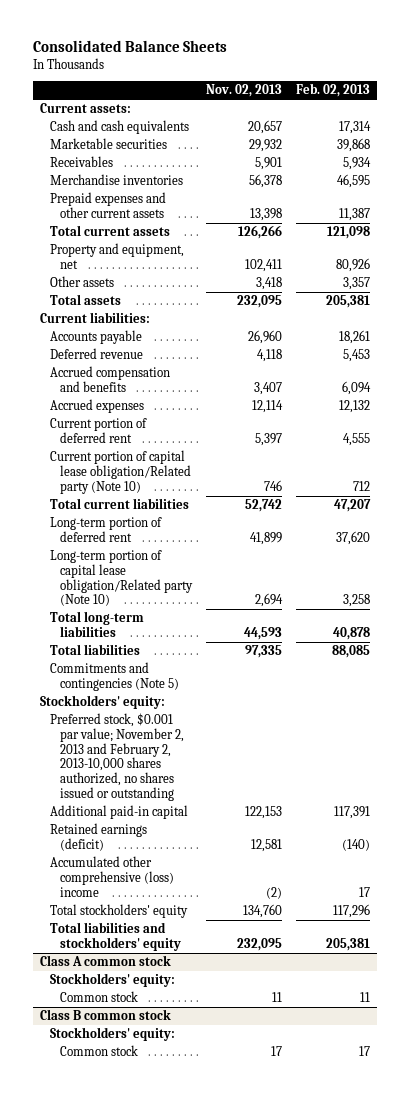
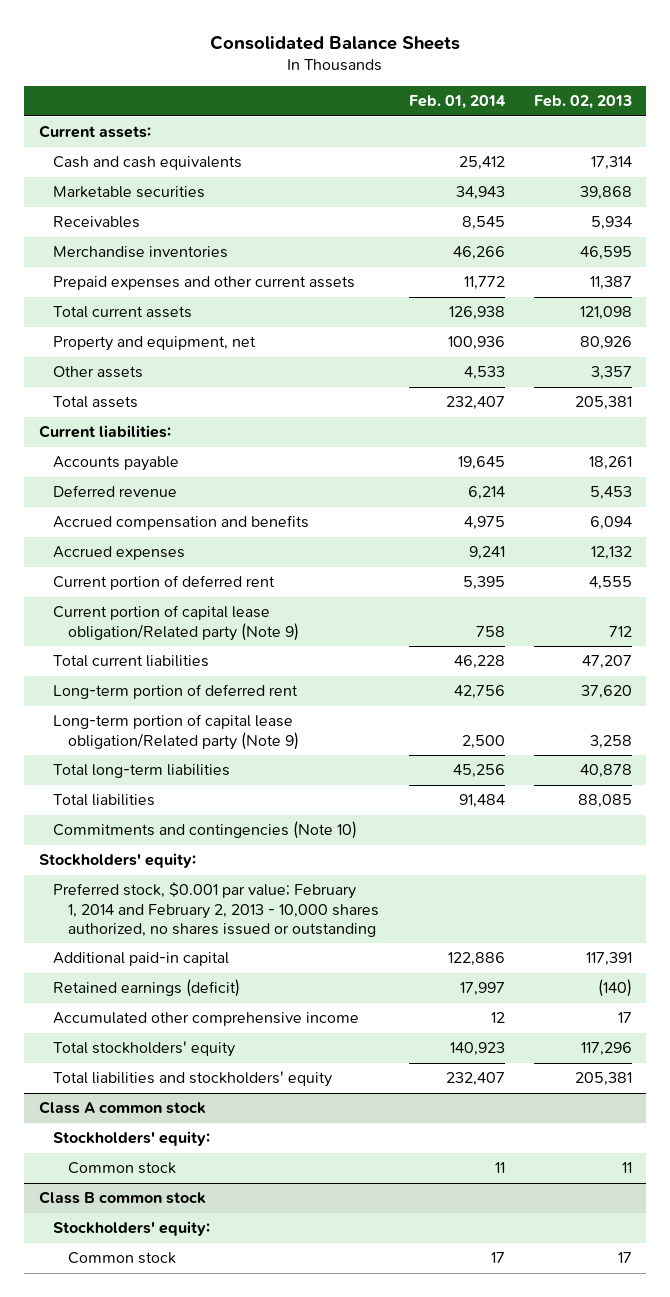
[206,84,283,98] Nov. 02, 2013 -> none
none -> [408,95,506,110] Feb. 01, 2014
[49,450,192,494] Current portion of capital lease obligation/Related party (Note 10) -> [53,605,300,641] Current portion of capital lease obligation/Related party (Note 9)
[49,550,194,607] Long-term portion of capital lease obligation/Related party (Note 10) -> [53,714,300,750] Long-term portion of capital lease obligation/Related party (Note 9)
[49,662,180,691] Commitments and contingencies (Note 5) -> [53,821,358,840] Commitments and contingencies (Note 10)
[49,713,185,801] Preferred stock, $0.001 par value; November 2, 2013 and February 2, 2013-10,000 shares authorized, no shares issued or outstanding -> [53,882,380,937] Preferred stock, $0.001 par value; February 1, 2014 and February 2, 2013 - 10,000 shares authorized, no shares issued or outstanding
[49,856,175,897] Accumulated other comprehensive (loss) income -> [53,1012,360,1027] Accumulated other comprehensive income

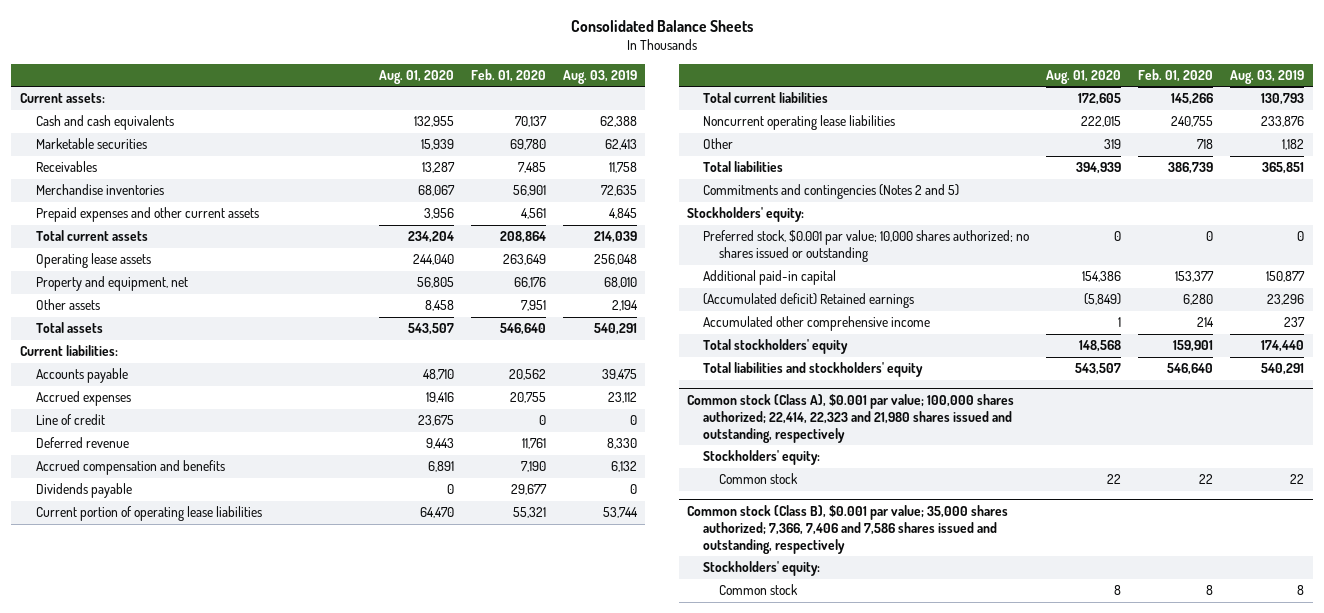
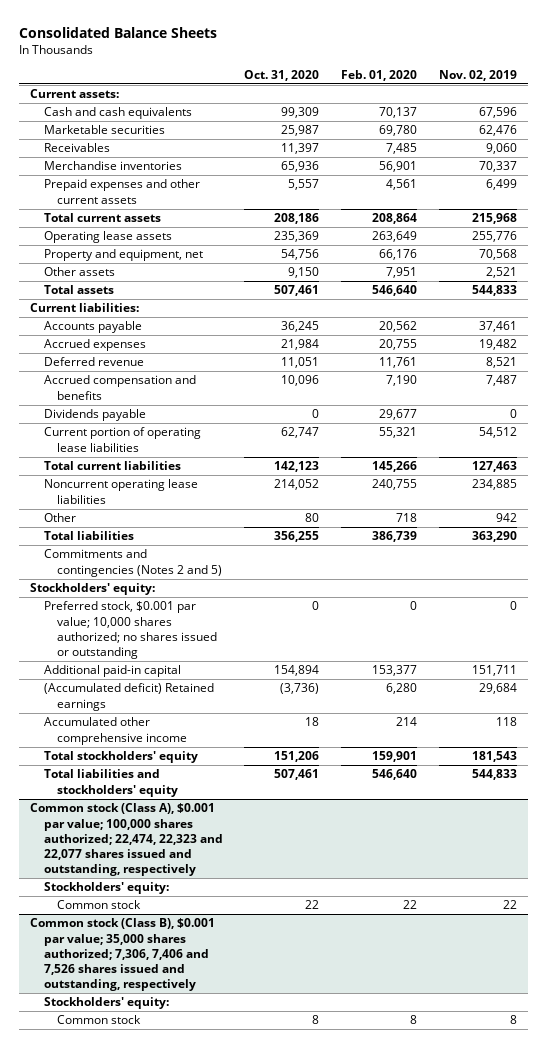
[378,70,454,85] Aug. 01, 2020 -> none
[562,70,637,85] Aug. 03, 2019 -> none
none -> [244,69,320,81] Oct. 31, 2020
none -> [438,69,517,81] Nov. 02, 2019
[35,414,105,426] Line of credit -> none
[687,393,1015,443] Common stock (Class A), $0.001 par value; 100,000 shares authorized; 22,414, 22,323 and 21,980 shares issued and outstanding, respectively -> [30,803,223,877] Common stock (Class A), $0.001 par value; 100,000 shares authorized; 22,474, 22,323 and 22,077 shares issued and outstanding, respectively
[687,504,1009,554] Common stock (Class B), $0.001 par value; 35,000 shares authorized; 7,366, 7,406 and 7,586 shares issued and outstanding, respectively -> [30,918,216,992] Common stock (Class B), $0.001 par value; 35,000 shares authorized; 7,306, 7,406 and 7,526 shares issued and outstanding, respectively

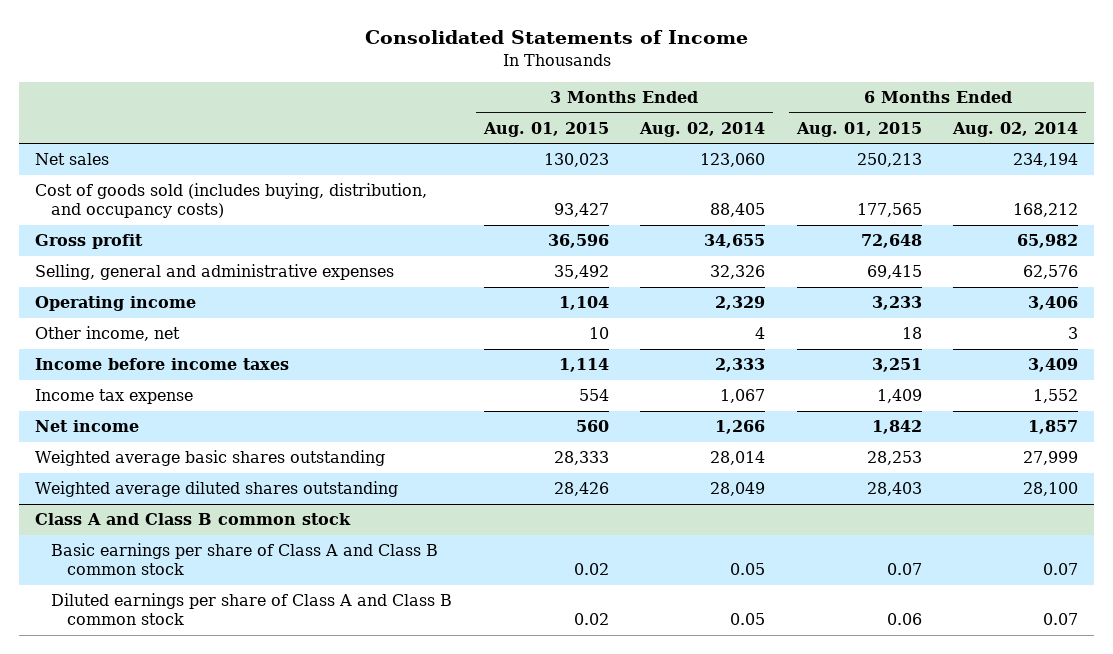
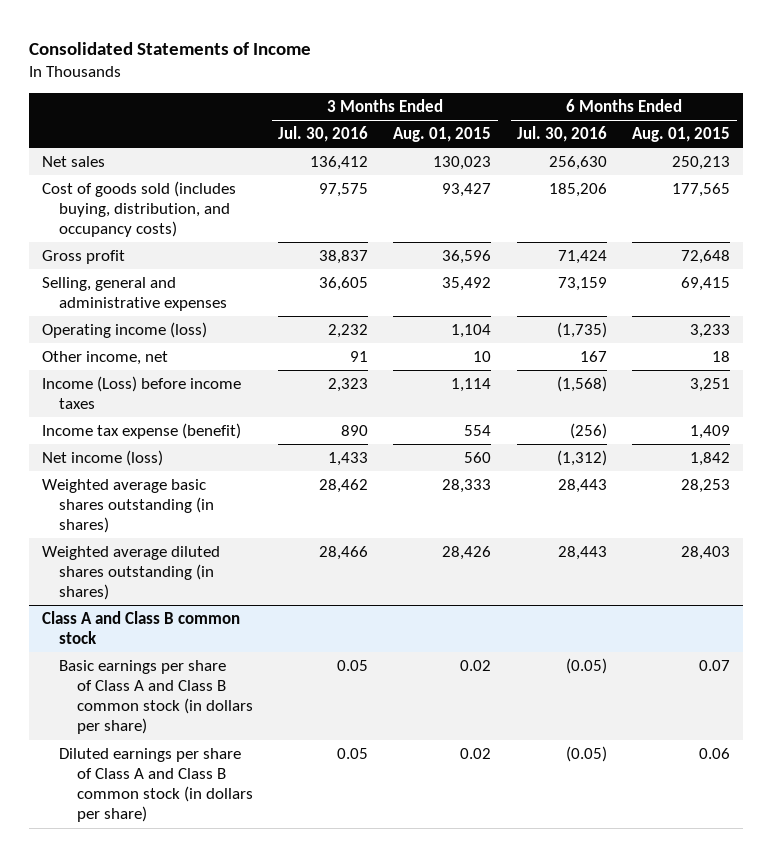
[639,121,766,137] Aug. 02, 2014 -> none
[952,121,1079,137] Aug. 02, 2014 -> none
none -> [278,126,369,143] Jul. 30, 2016
none -> [516,126,607,143] Jul. 30, 2016
[34,296,196,312] Operating income -> [41,321,207,338] Operating income (loss)
[34,358,289,371] Income before income taxes -> [41,375,241,410] Income (Loss) before income taxes
[34,389,193,405] Income tax expense -> [41,422,241,439] Income tax expense (benefit)
[34,420,139,433] Net income -> [41,449,163,466] Net income (loss)
[34,450,385,467] Weighted average basic shares outstanding -> [41,478,215,534] Weighted average basic shares outstanding (in shares)
[34,481,398,498] Weighted average diluted shares outstanding -> [41,545,220,601] Weighted average diluted shares outstanding (in shares)
[50,543,438,576] Basic earnings per share of Class A and Class B common stock -> [59,659,253,735] Basic earnings per share of Class A and Class B common stock (in dollars per share)
[50,593,452,626] Diluted earnings per share of Class A and Class B common stock -> [59,747,253,823] Diluted earnings per share of Class A and Class B common stock (in dollars per share)

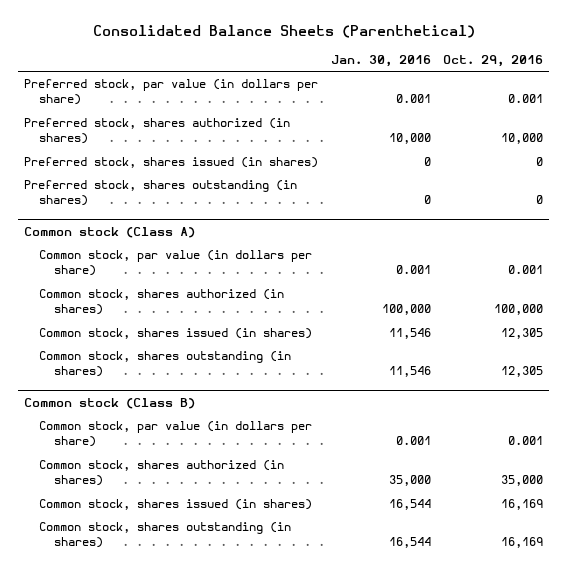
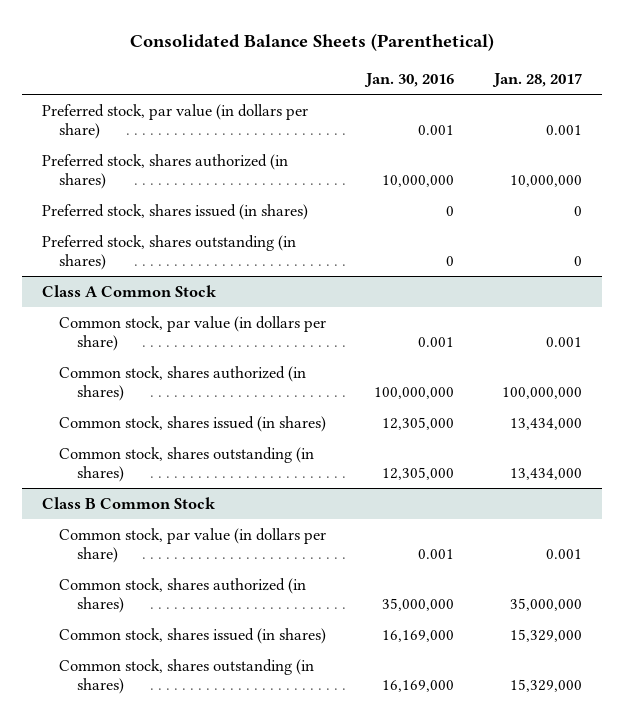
[443,55,544,68] Oct. 29, 2016 -> none
none -> [492,73,583,88] Jan. 28, 2017
[388,133,431,145] 10,000 -> [382,174,455,187] 10,000,000
[24,226,196,238] Common stock (Class A) -> [41,284,216,297] Class A Common Stock
[381,304,431,316] 100,000 -> [374,386,455,399] 100,000,000
[388,328,431,340] 11,546 -> [382,416,455,430] 12,305,000
[388,366,431,378] 11,546 -> [382,466,455,480] 12,305,000
[24,397,196,409] Common stock (Class B) -> [41,496,215,509] Class B Common Stock
[388,475,431,487] 35,000 -> [382,597,455,611] 35,000,000
[388,499,431,511] 16,544 -> [382,629,455,642] 16,169,000
[388,537,431,549] 16,544 -> [382,679,455,692] 16,169,000

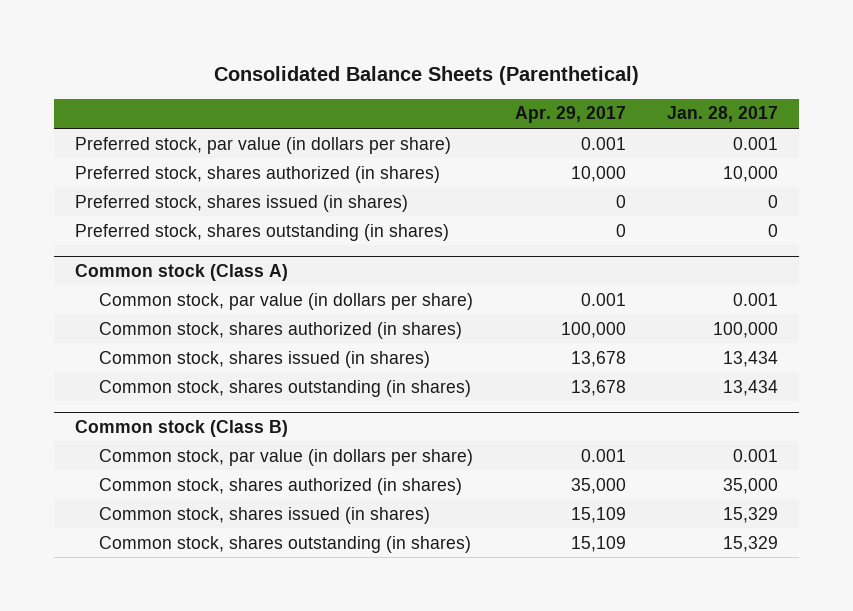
[364,73,455,88] Jan. 30, 2016 -> none
none -> [514,106,626,124] Apr. 29, 2017
[510,174,583,187] 10,000,000 -> [723,165,779,182] 10,000
[41,284,216,297] Class A Common Stock -> [74,263,288,281] Common stock (Class A)
[502,386,583,399] 100,000,000 -> [713,321,779,338] 100,000
[510,417,583,430] 13,434,000 -> [723,350,779,367] 13,434
[510,467,583,480] 13,434,000 -> [723,379,779,396] 13,434
[41,496,215,509] Class B Common Stock -> [74,419,288,437] Common stock (Class B)
[510,597,583,611] 35,000,000 -> [723,477,779,494] 35,000
[510,628,583,642] 15,329,000 -> [723,506,779,523] 15,329
[510,678,583,692] 15,329,000 -> [723,535,779,552] 15,329

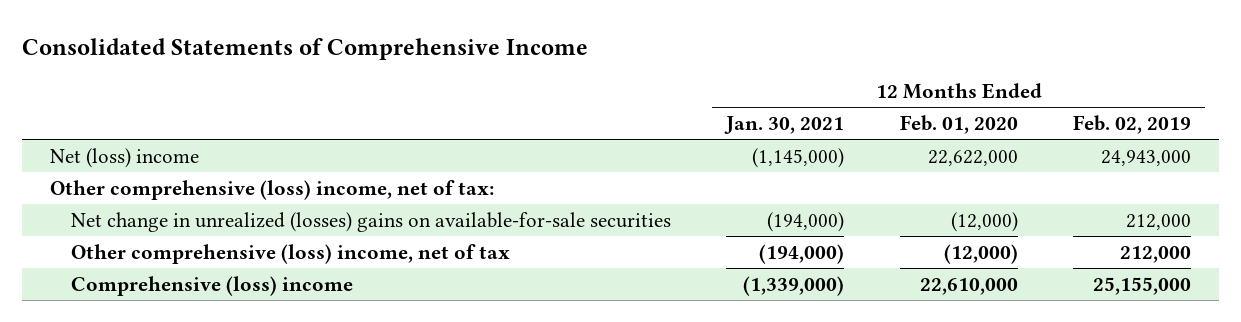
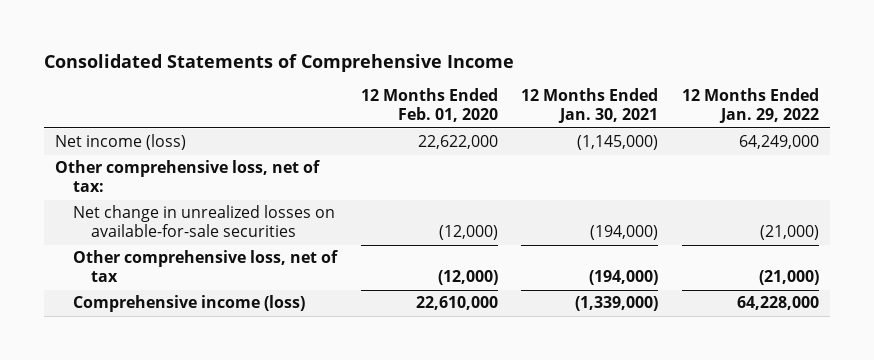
[1073,115,1192,135] Feb. 02, 2019 -> none
none -> [681,88,819,124] 12 Months Ended Jan. 29, 2022
[49,147,199,168] Net (loss) income -> [55,134,187,151] Net income (loss)
[49,179,494,200] Other comprehensive (loss) income, net of tax: -> [55,160,321,193] Other comprehensive loss, net of tax:
[70,211,671,232] Net change in unrealized (losses) gains on available-for-sale securities -> [73,205,336,238] Net change in unrealized losses on available-for-sale securities
[70,243,510,264] Other comprehensive (loss) income, net of tax -> [73,250,339,283] Other comprehensive loss, net of tax
[70,275,353,296] Comprehensive (loss) income -> [73,295,306,313] Comprehensive income (loss)

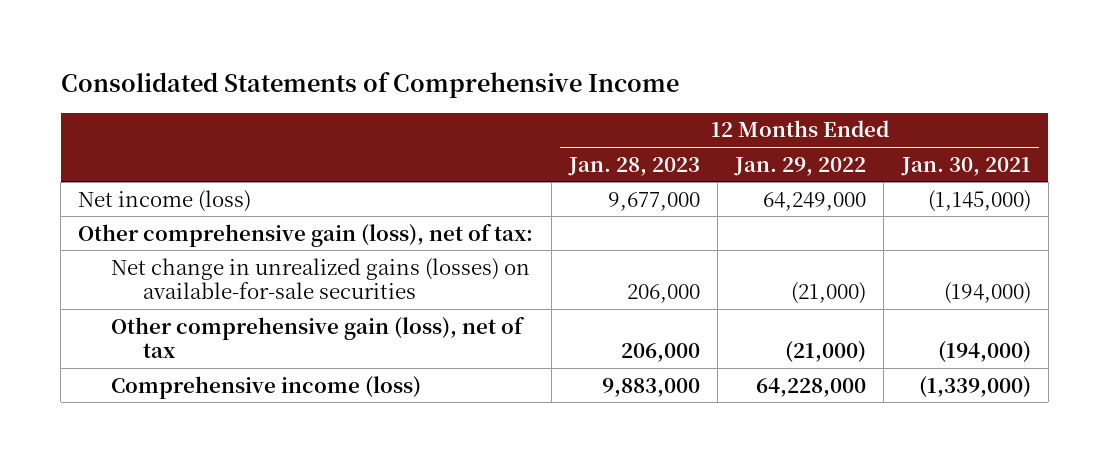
[360,88,498,123] 12 Months Ended Feb. 01, 2020 -> none
none -> [567,156,700,176] Jan. 28, 2023
[55,160,321,193] Other comprehensive loss, net of tax: -> [78,223,534,247] Other comprehensive gain (loss), net of tax:
[73,205,336,238] Net change in unrealized losses on available-for-sale securities -> [110,257,530,300] Net change in unrealized gains (losses) on available-for-sale securities
[73,250,339,283] Other comprehensive loss, net of tax -> [110,316,525,359] Other comprehensive gain (loss), net of tax

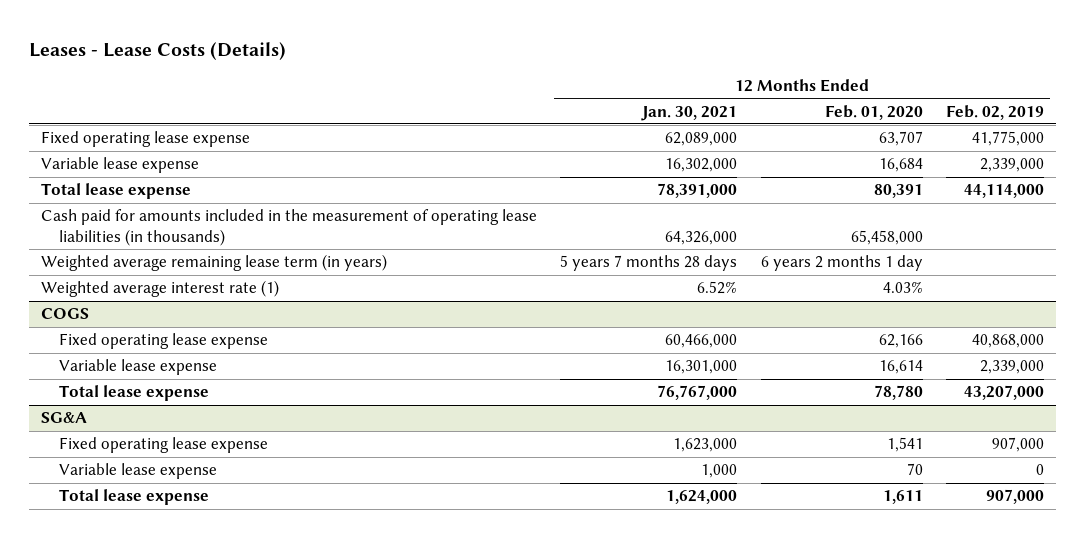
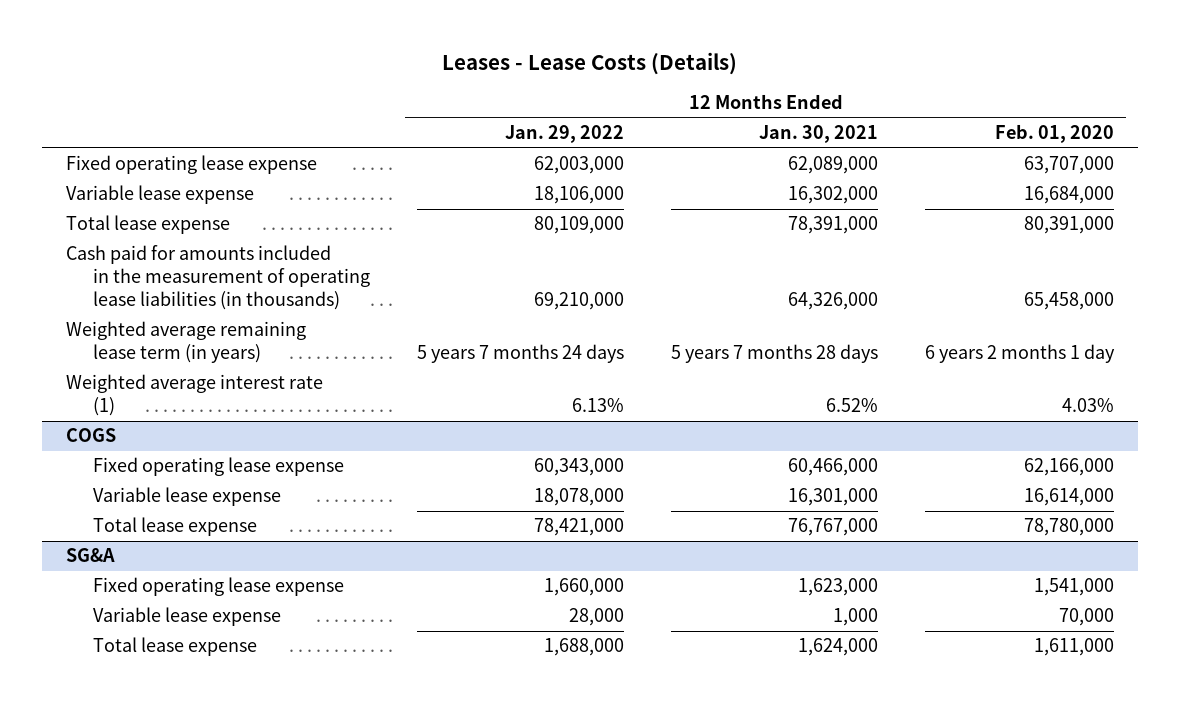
[945,104,1044,120] Feb. 02, 2019 -> none
none -> [504,125,624,144] Jan. 29, 2022
[878,131,923,147] 63,707 -> [1024,156,1115,175] 63,707,000
[878,158,923,173] 16,684 -> [1024,186,1115,205] 16,684,000
[873,184,923,199] 80,391 -> [1024,216,1115,235] 80,391,000
[878,334,923,349] 62,166 -> [1024,458,1115,477] 62,166,000
[878,360,923,375] 16,614 -> [1024,488,1115,507] 16,614,000
[873,385,923,401] 78,780 -> [1024,518,1115,537] 78,780,000
[886,437,923,453] 1,541 -> [1034,578,1115,597] 1,541,000
[906,463,923,476] 70 -> [1059,608,1115,627] 70,000
[882,490,923,505] 1,611 -> [1034,638,1115,657] 1,611,000

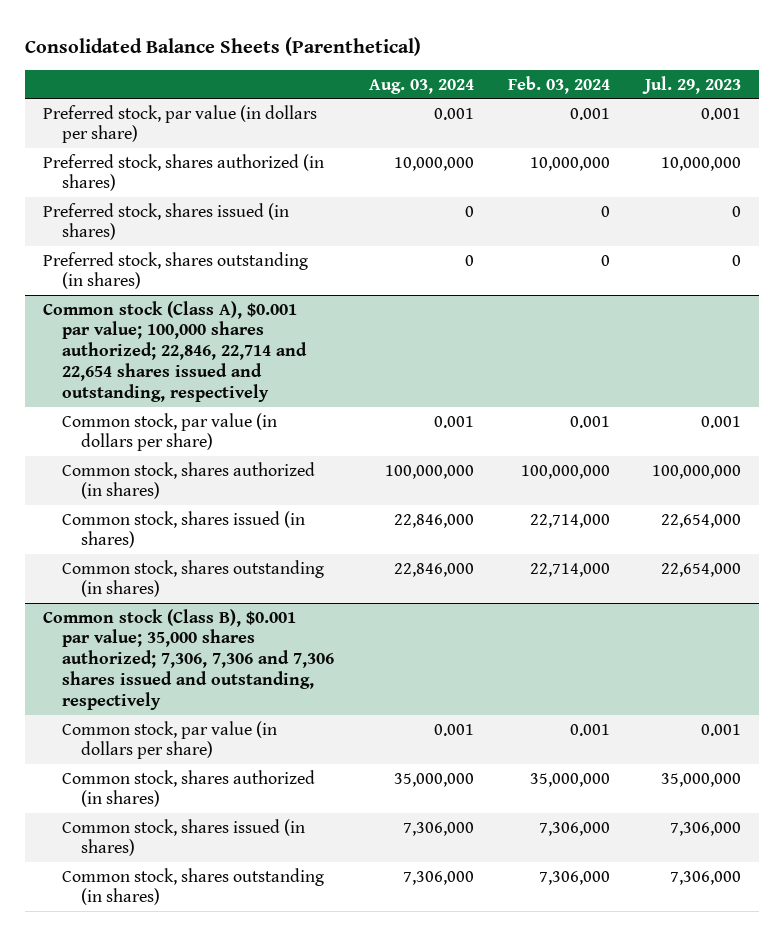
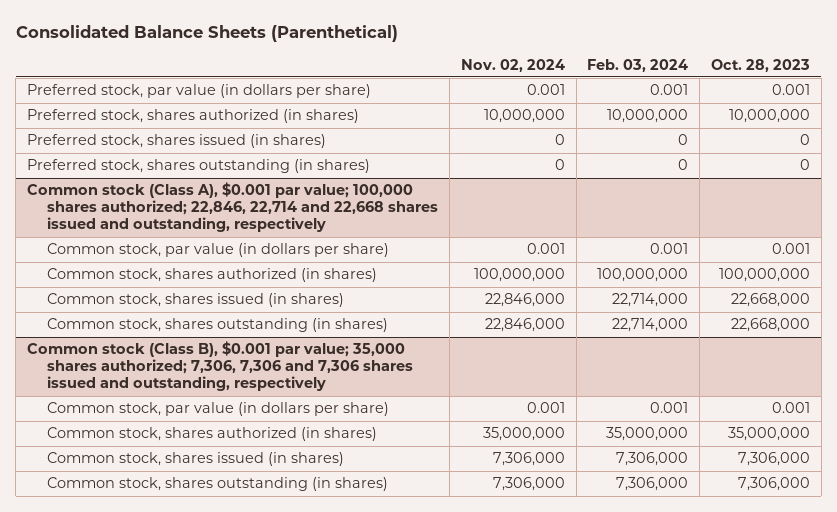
[368,78,474,94] Aug. 03, 2024 -> none
[642,75,742,94] Jul. 29, 2023 -> none
none -> [460,58,565,72] Nov. 02, 2024
none -> [710,58,810,72] Oct. 28, 2023
[42,300,308,403] Common stock (Class A), $0.001 par value; 100,000 shares authorized; 22,846, 22,714 and 22,654 shares issued and outstanding, respectively -> [26,182,439,233] Common stock (Class A), $0.001 par value; 100,000 shares authorized; 22,846, 22,714 and 22,668 shares issued and outstanding, respectively

